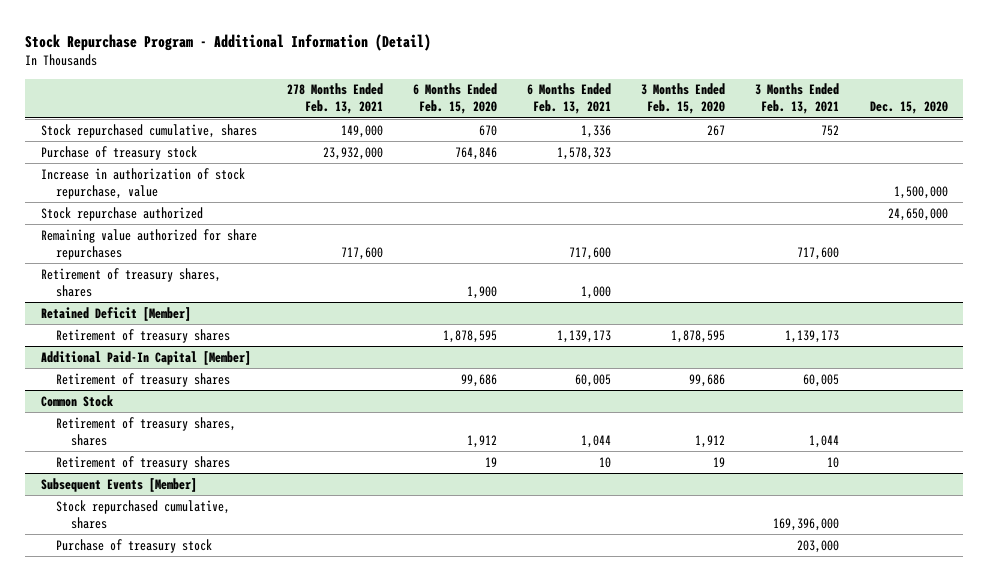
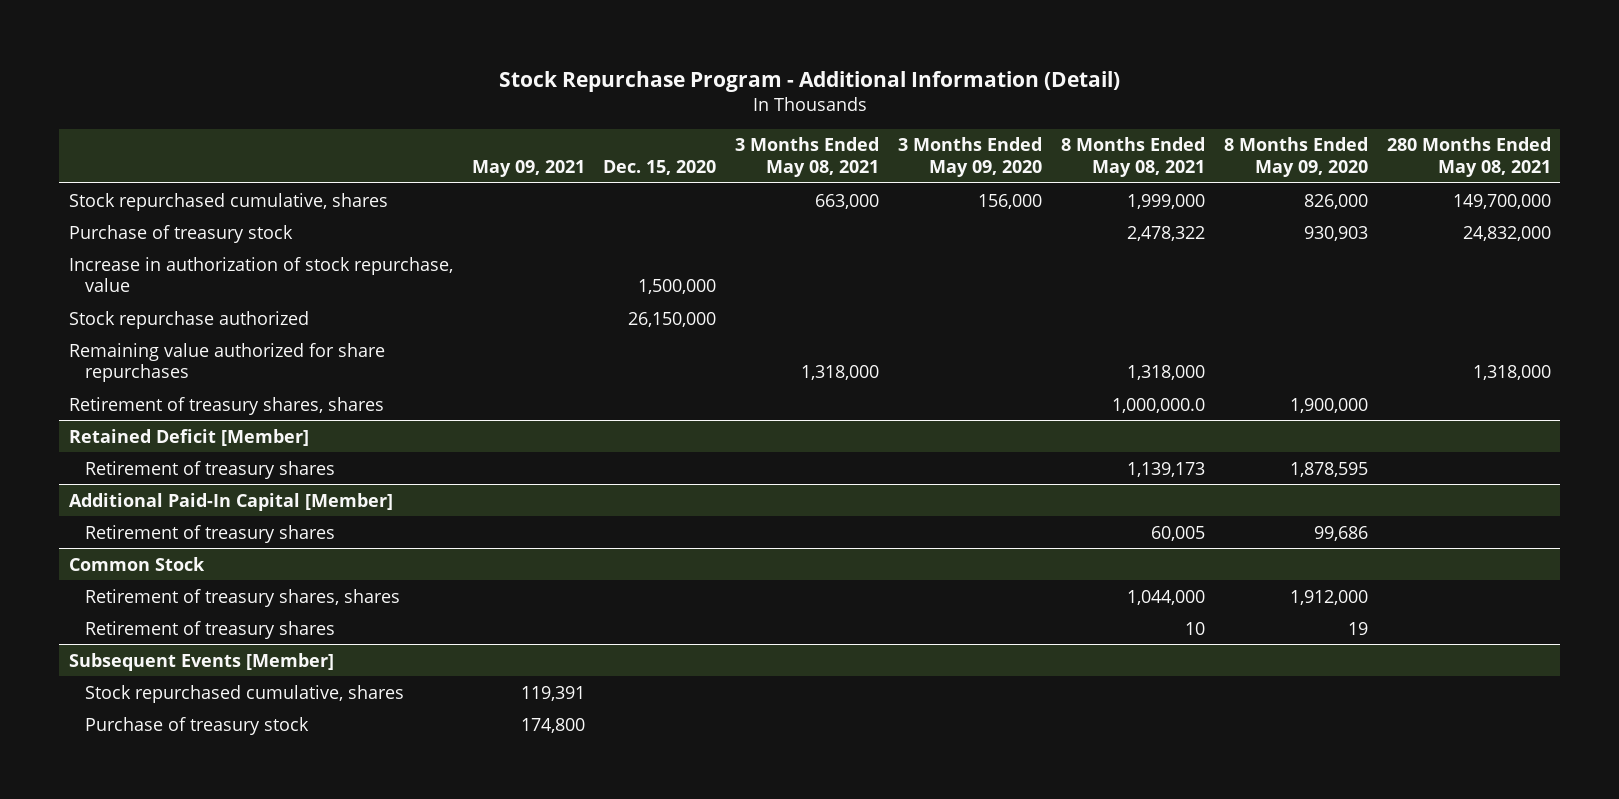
[286,83,383,115] 278 Months Ended Feb. 13, 2021 -> none
[412,83,497,115] 6 Months Ended Feb. 15, 2020 -> none
[527,83,612,115] 6 Months Ended Feb. 13, 2021 -> none
[641,83,726,115] 3 Months Ended Feb. 15, 2020 -> none
[755,83,840,115] 3 Months Ended Feb. 13, 2021 -> none
none -> [471,159,585,177] May 09, 2021
none -> [735,137,880,177] 3 Months Ended May 08, 2021
none -> [898,137,1043,177] 3 Months Ended May 09, 2020
none -> [1061,137,1206,177] 8 Months Ended May 08, 2021
none -> [1223,137,1368,177] 8 Months Ended May 09, 2020
none -> [1386,137,1551,177] 280 Months Ended May 08, 2021
[887,207,948,221] 24,650,000 -> [628,311,717,327] 26,150,000

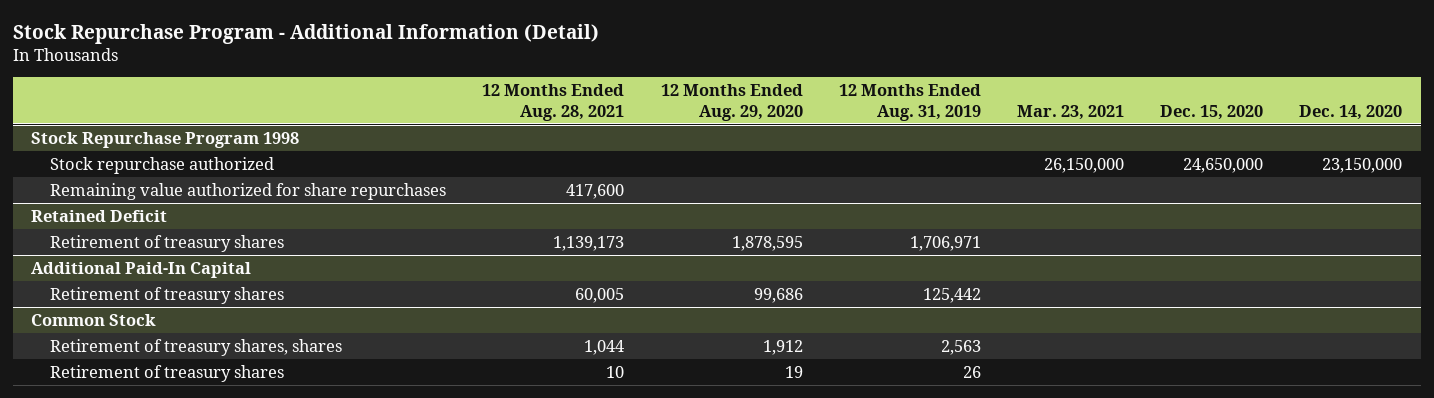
[471,159,585,177] May 09, 2021 -> none
[735,137,880,177] 3 Months Ended May 08, 2021 -> none
[898,137,1043,177] 3 Months Ended May 09, 2020 -> none
[1061,137,1206,177] 8 Months Ended May 08, 2021 -> none
[1223,137,1368,177] 8 Months Ended May 09, 2020 -> none
[1386,137,1551,177] 280 Months Ended May 08, 2021 -> none
none -> [482,83,625,121] 12 Months Ended Aug. 28, 2021
none -> [660,83,803,121] 12 Months Ended Aug. 29, 2020
none -> [838,83,981,121] 12 Months Ended Aug. 31, 2019
none -> [1017,104,1125,120] Mar. 23, 2021
none -> [1299,104,1403,120] Dec. 14, 2020
[68,192,388,211] Stock repurchased cumulative, shares -> none
[68,224,293,243] Purchase of treasury stock -> none
[68,256,453,293] Increase in authorization of stock repurchase, value -> none
[68,310,309,329] Stock repurchase authorized -> none
[68,342,385,383] Remaining value authorized for share repurchases -> none
[68,396,384,415] Retirement of treasury shares, shares -> none
none -> [31,131,300,148] Stock Repurchase Program 1998
none -> [50,156,275,174] Stock repurchase authorized
none -> [50,182,447,200] Remaining value authorized for share repurchases
[68,428,309,446] Retained Deficit [Member] -> [31,209,168,222] Retained Deficit
[68,492,393,511] Additional Paid-In Capital [Member] -> [31,261,252,278] Additional Paid-In Capital
[68,652,334,671] Subsequent Events [Member] -> none
[85,684,405,703] Stock repurchased cumulative, shares -> none
[85,716,310,735] Purchase of treasury stock -> none

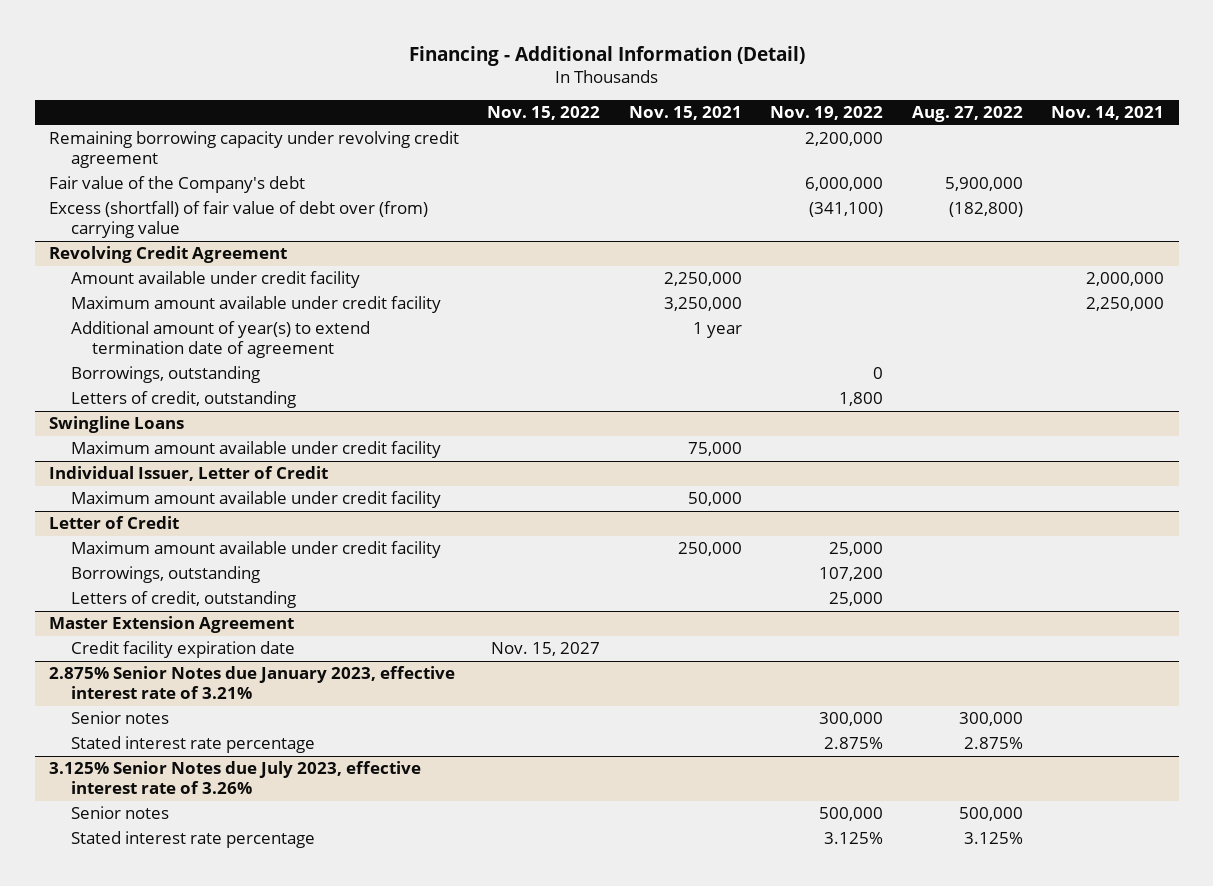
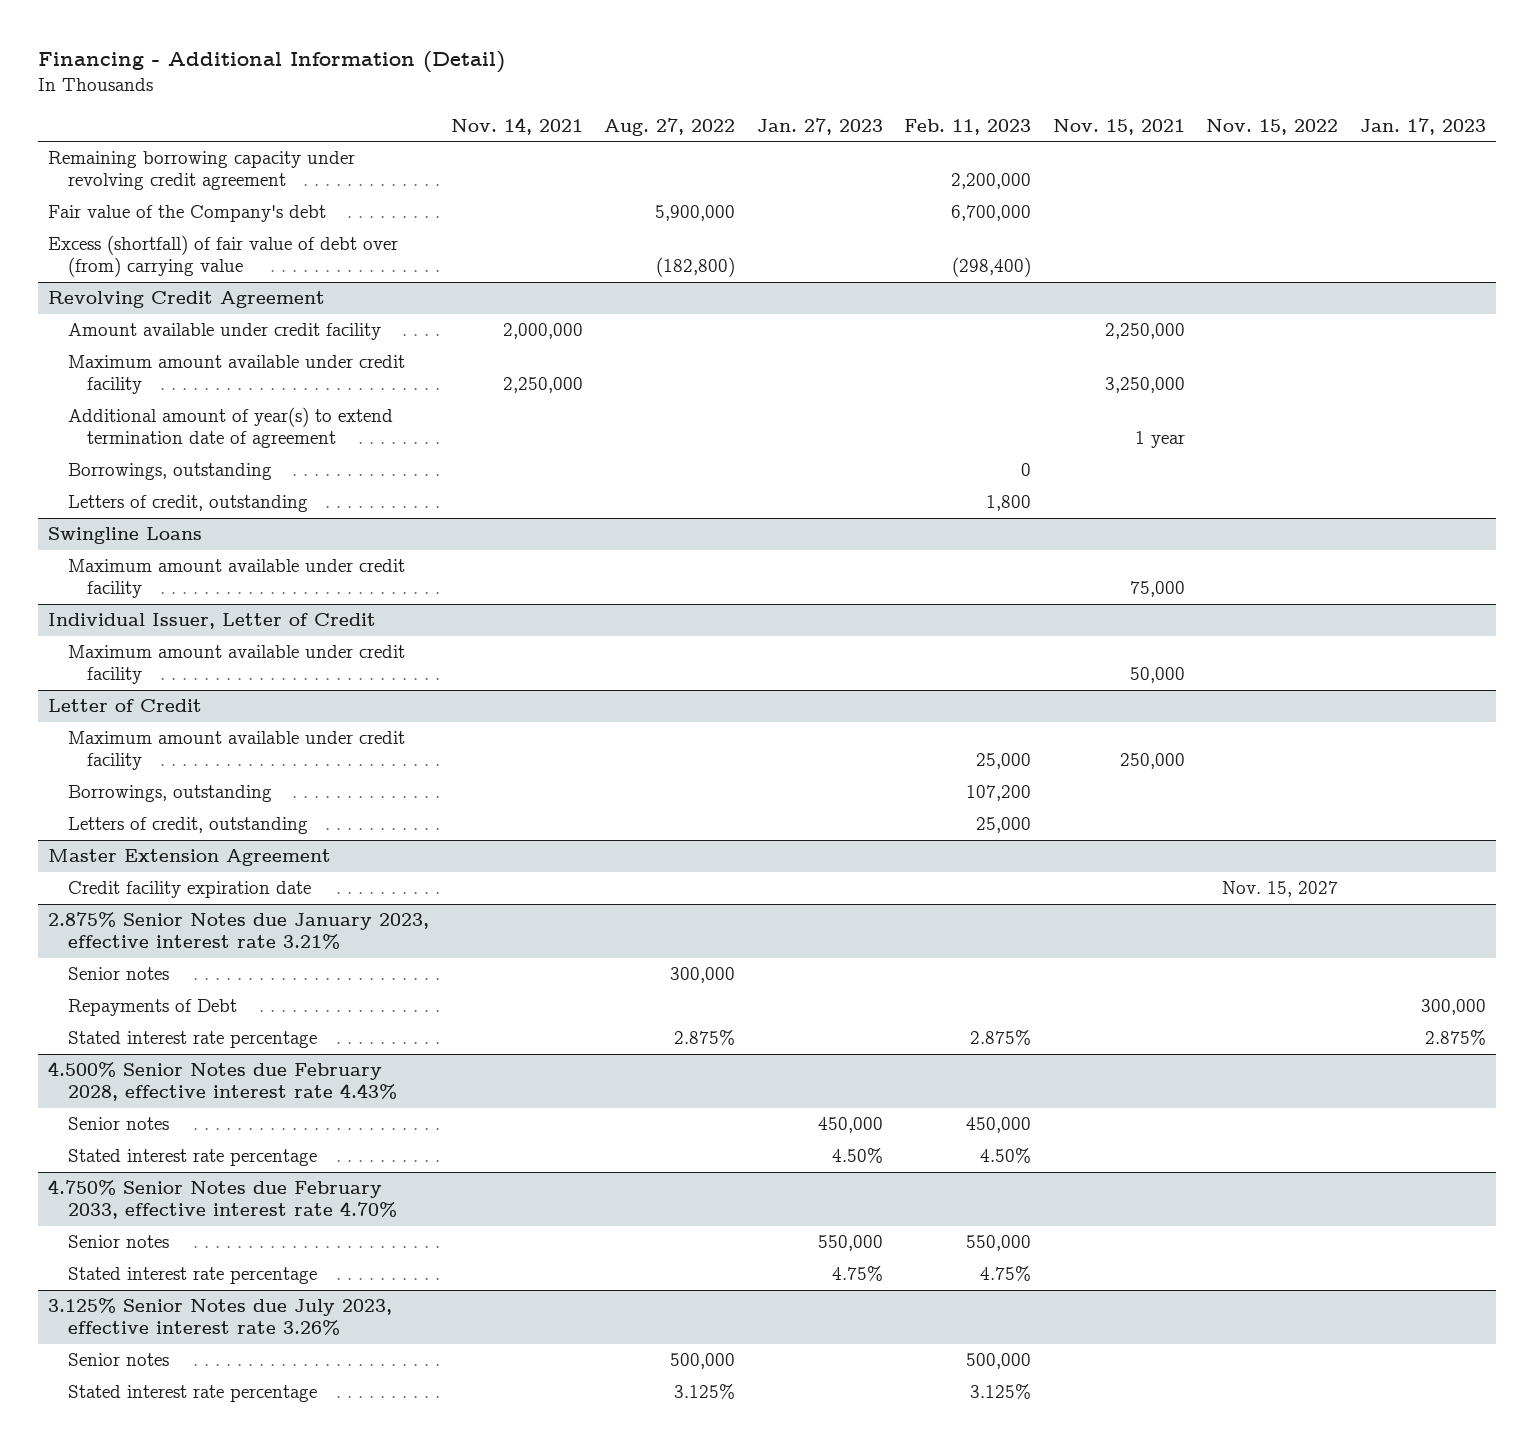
[770,106,884,121] Nov. 19, 2022 -> none
none -> [756,117,883,135] Jan. 27, 2023
none -> [904,118,1032,135] Feb. 11, 2023
none -> [1359,117,1486,135] Jan. 17, 2023
[48,666,455,700] 2.875% Senior Notes due January 2023, effective interest rate of 3.21% -> [48,912,430,950] 2.875% Senior Notes due January 2023, effective interest rate 3.21%
none -> [67,999,237,1017] Repayments of Debt
none -> [48,1061,397,1102] 4.500% Senior Notes due February 2028, effective interest rate 4.43%
none -> [67,1117,169,1131] Senior notes
none -> [67,1149,317,1167] Stated interest rate percentage
none -> [48,1179,397,1220] 4.750% Senior Notes due February 2033, effective interest rate 4.70%
none -> [67,1235,169,1249] Senior notes
none -> [67,1267,317,1285] Stated interest rate percentage
[48,761,421,795] 3.125% Senior Notes due July 2023, effective interest rate of 3.26% -> [48,1298,393,1336] 3.125% Senior Notes due July 2023, effective interest rate 3.26%

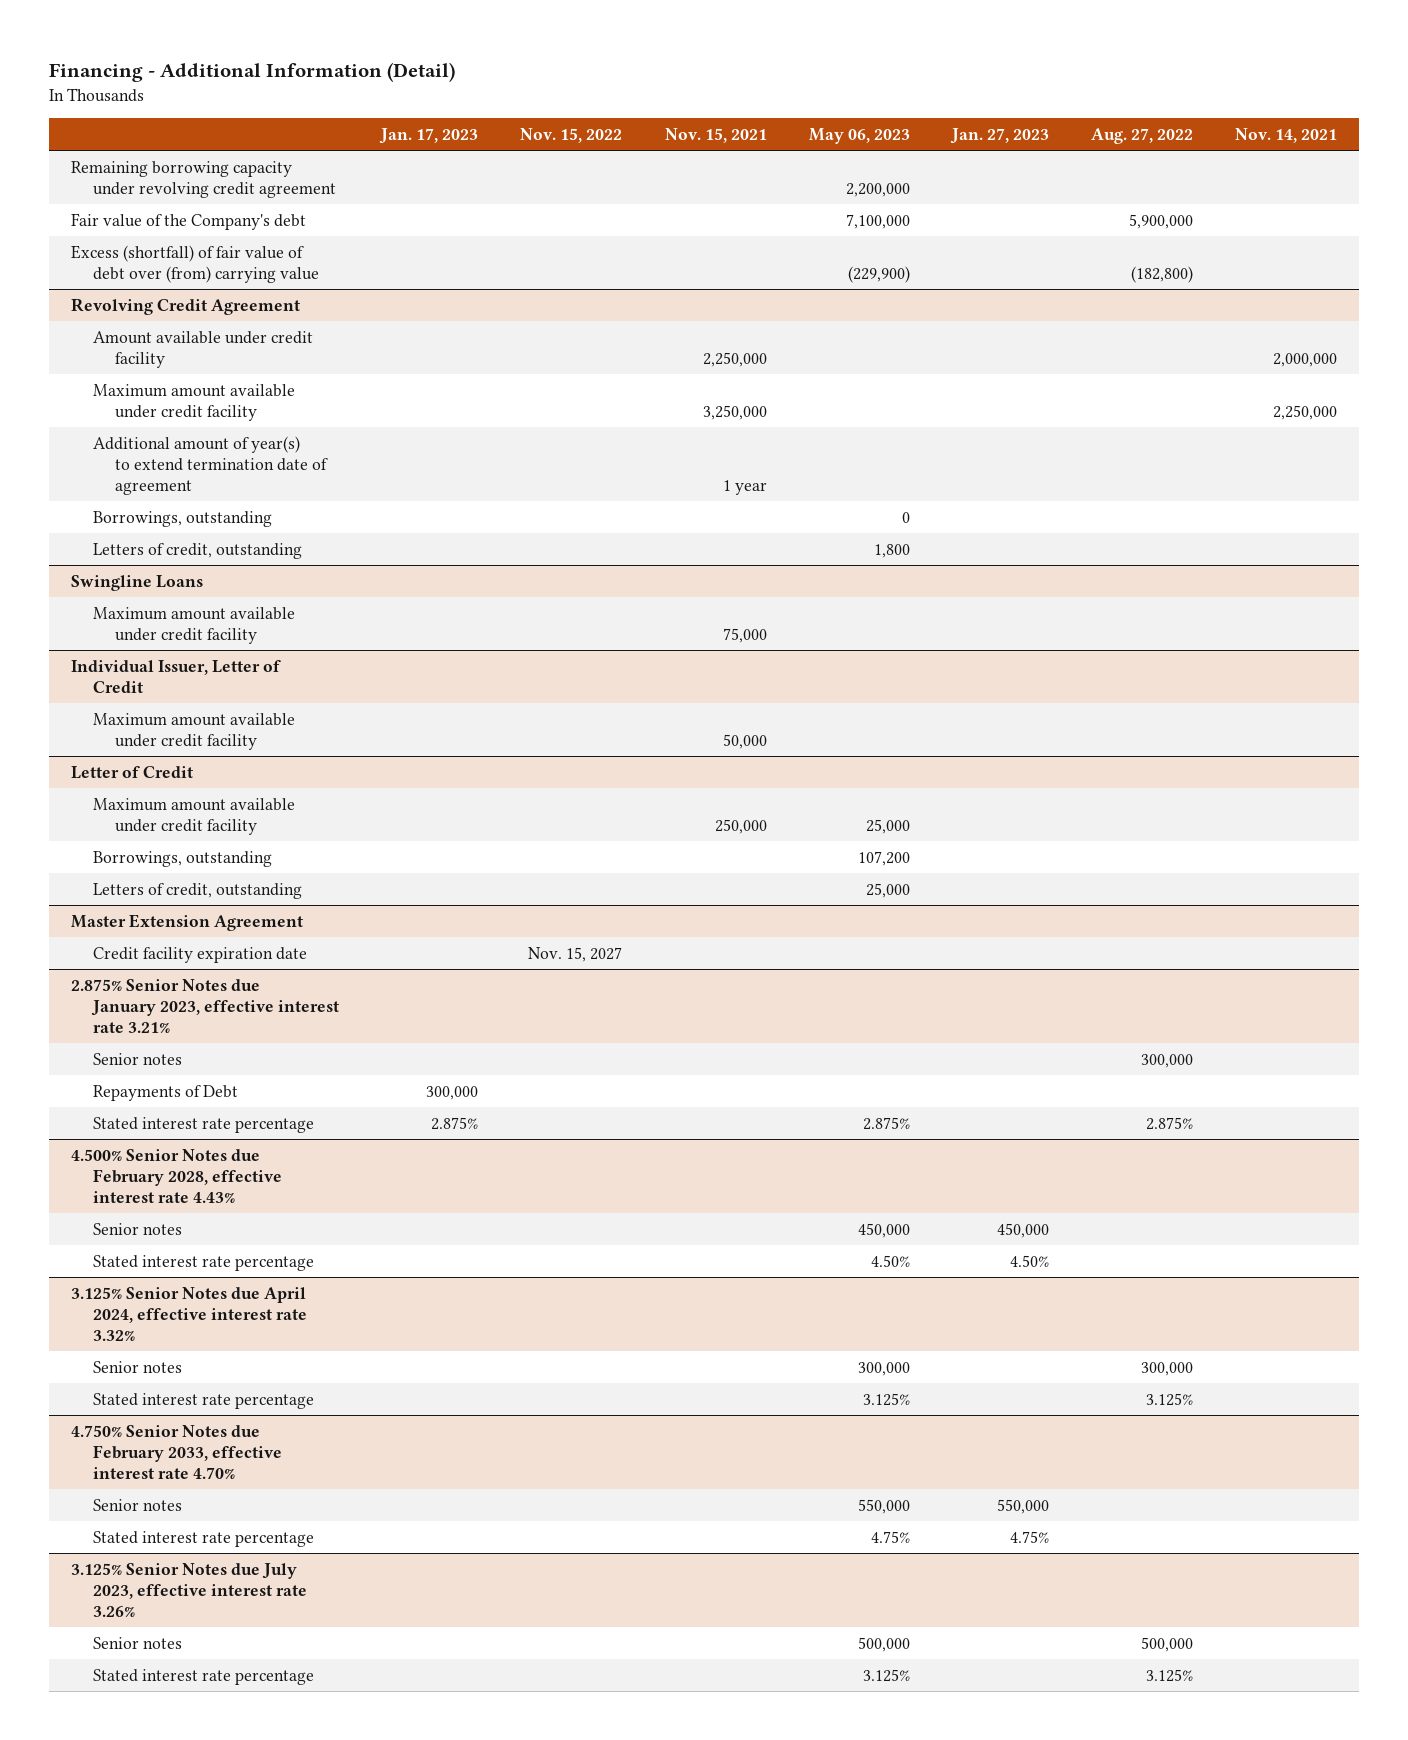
[904,118,1032,135] Feb. 11, 2023 -> none
none -> [808,128,910,145] May 06, 2023
none -> [70,1286,307,1341] 3.125% Senior Notes due April 2024, effective interest rate 3.32%
none -> [92,1360,182,1373] Senior notes
none -> [92,1392,314,1409] Stated interest rate percentage

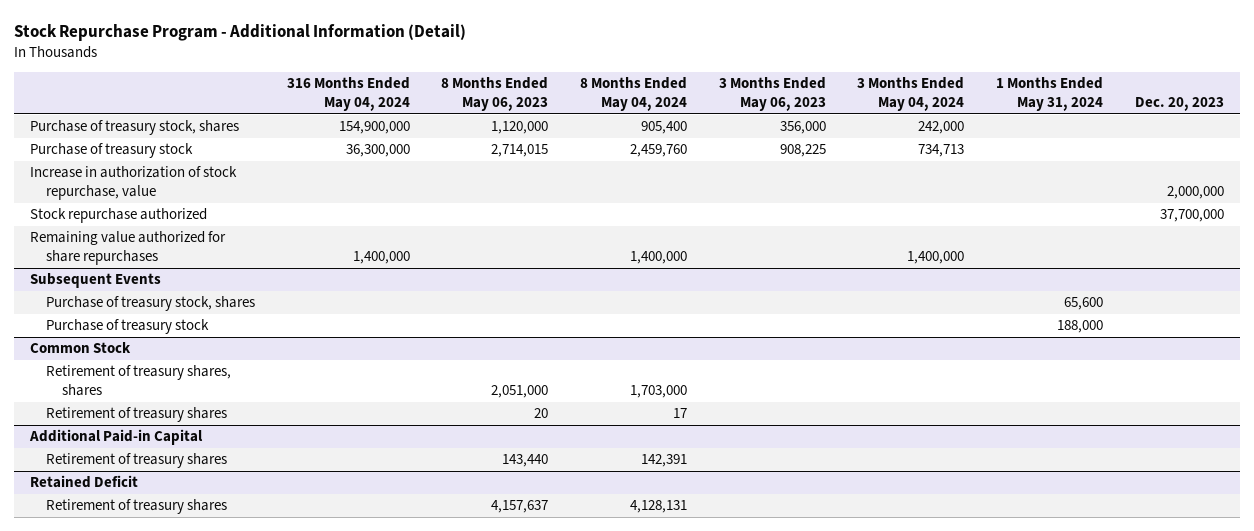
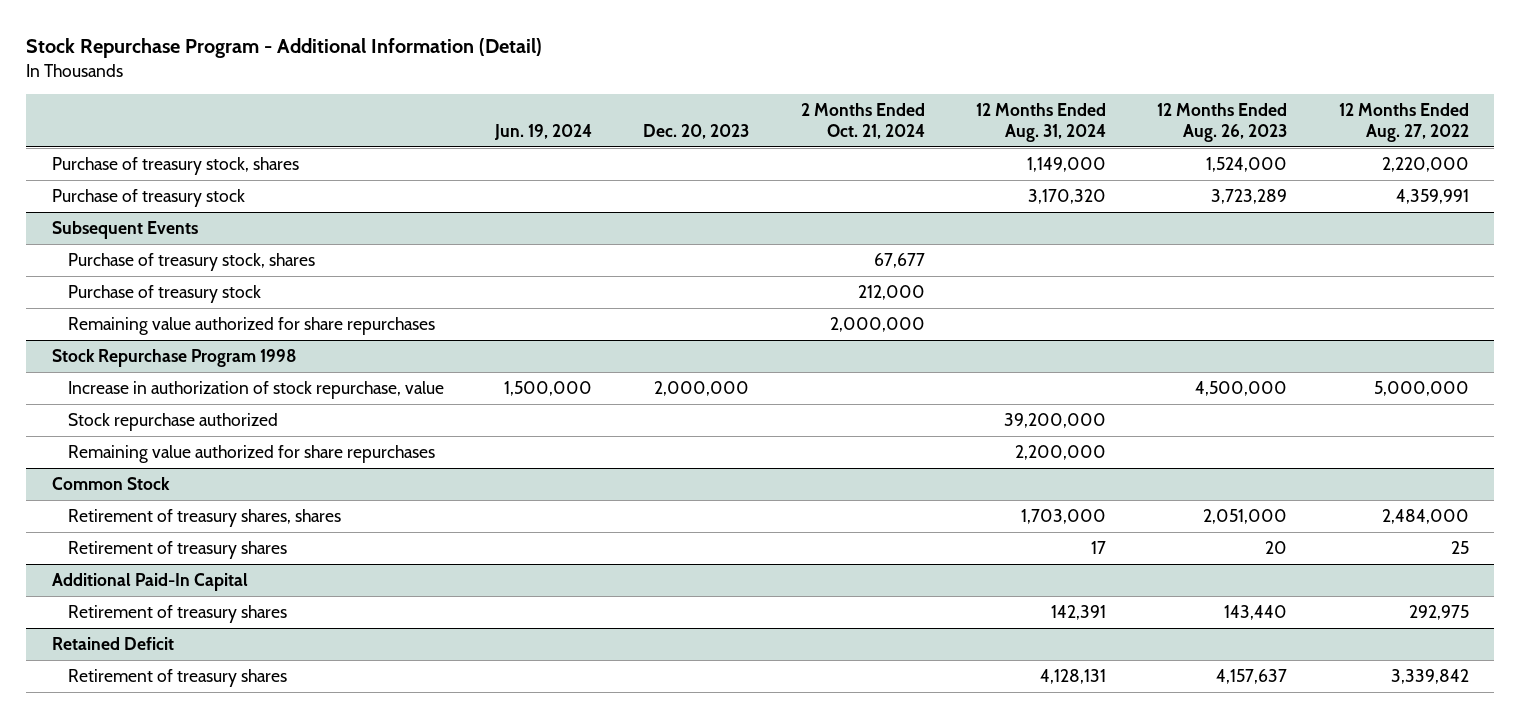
[286,77,410,112] 316 Months Ended May 04, 2024 -> none
[441,77,549,112] 8 Months Ended May 06, 2023 -> none
[580,77,688,112] 8 Months Ended May 04, 2024 -> none
[718,77,826,112] 3 Months Ended May 06, 2023 -> none
[857,77,965,112] 3 Months Ended May 04, 2024 -> none
[996,77,1104,112] 1 Months Ended May 31, 2024 -> none
none -> [494,123,593,140] Jun. 19, 2024
none -> [800,103,925,139] 2 Months Ended Oct. 21, 2024
none -> [976,103,1107,142] 12 Months Ended Aug. 31, 2024
none -> [1157,103,1288,142] 12 Months Ended Aug. 26, 2023
none -> [1338,103,1469,142] 12 Months Ended Aug. 27, 2022
[29,166,237,201] Increase in authorization of stock repurchase, value -> none
[29,208,207,224] Stock repurchase authorized -> none
[29,231,226,266] Remaining value authorized for share repurchases -> none
none -> [67,317,435,336] Remaining value authorized for share repurchases
none -> [51,349,297,368] Stock Repurchase Program 1998
none -> [67,381,444,400] Increase in authorization of stock repurchase, value
none -> [67,413,278,432] Stock repurchase authorized
none -> [67,445,435,464] Remaining value authorized for share repurchases
[28,429,203,446] Additional Paid-in Capital -> [51,573,248,592] Additional Paid-In Capital

